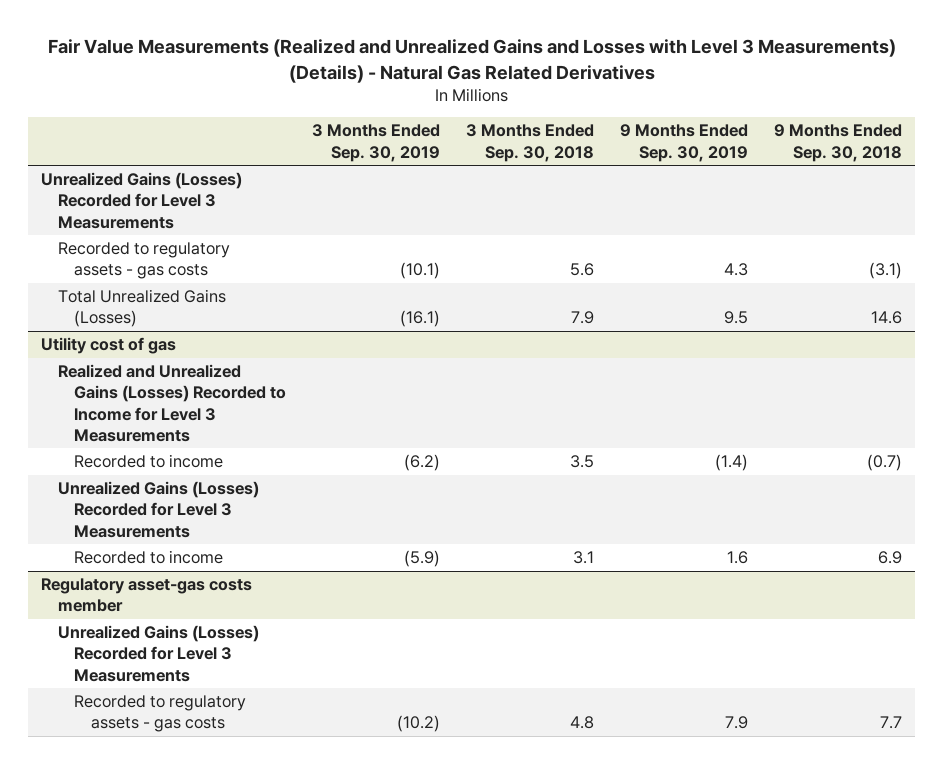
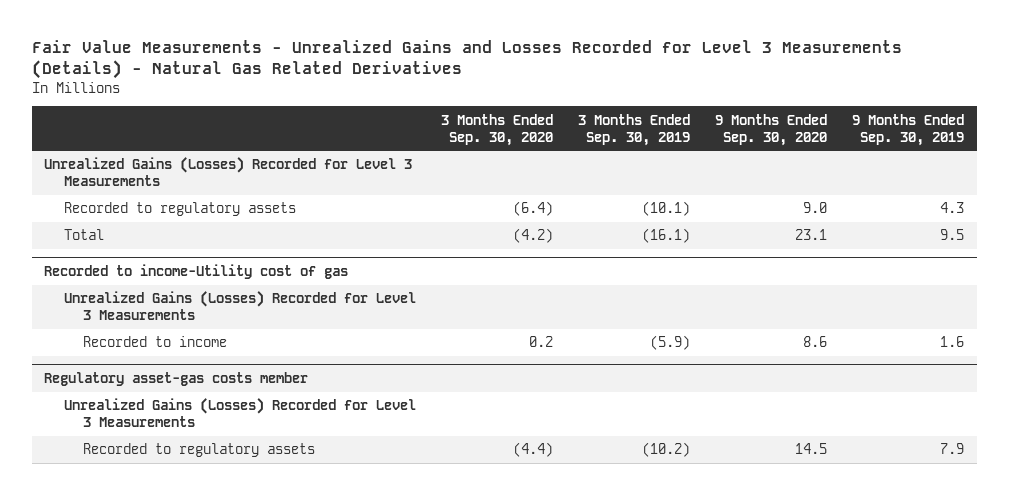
[47,39,896,83] Fair Value Measurements (Realized and Unrealized Gains and Losses with Level 3 Measurements) (Details) - Natural Gas Related Derivatives -> [31,39,902,80] Fair Value Measurements - Unrealized Gains and Losses Recorded for Level 3 Measurements (Details) - Natural Gas Related Derivatives
[466,124,595,162] 3 Months Ended Sep. 30, 2018 -> none
[774,124,903,162] 9 Months Ended Sep. 30, 2018 -> none
none -> [440,113,553,146] 3 Months Ended Sep. 30, 2020
none -> [715,113,828,146] 9 Months Ended Sep. 30, 2020
[57,364,287,442] Realized and Unrealized Gains (Losses) Recorded to Income for Level 3 Measurements -> none
[74,454,224,469] Recorded to income -> none
[57,242,230,280] Recorded to regulatory assets - gas costs -> [63,202,296,217] Recorded to regulatory assets
[57,289,226,328] Total Unrealized Gains (Losses) -> [63,229,104,241] Total
[41,337,177,355] Utility cost of gas -> [44,263,349,279] Recorded to income-Utility cost of gas
[74,695,247,733] Recorded to regulatory assets - gas costs -> [83,443,316,458] Recorded to regulatory assets

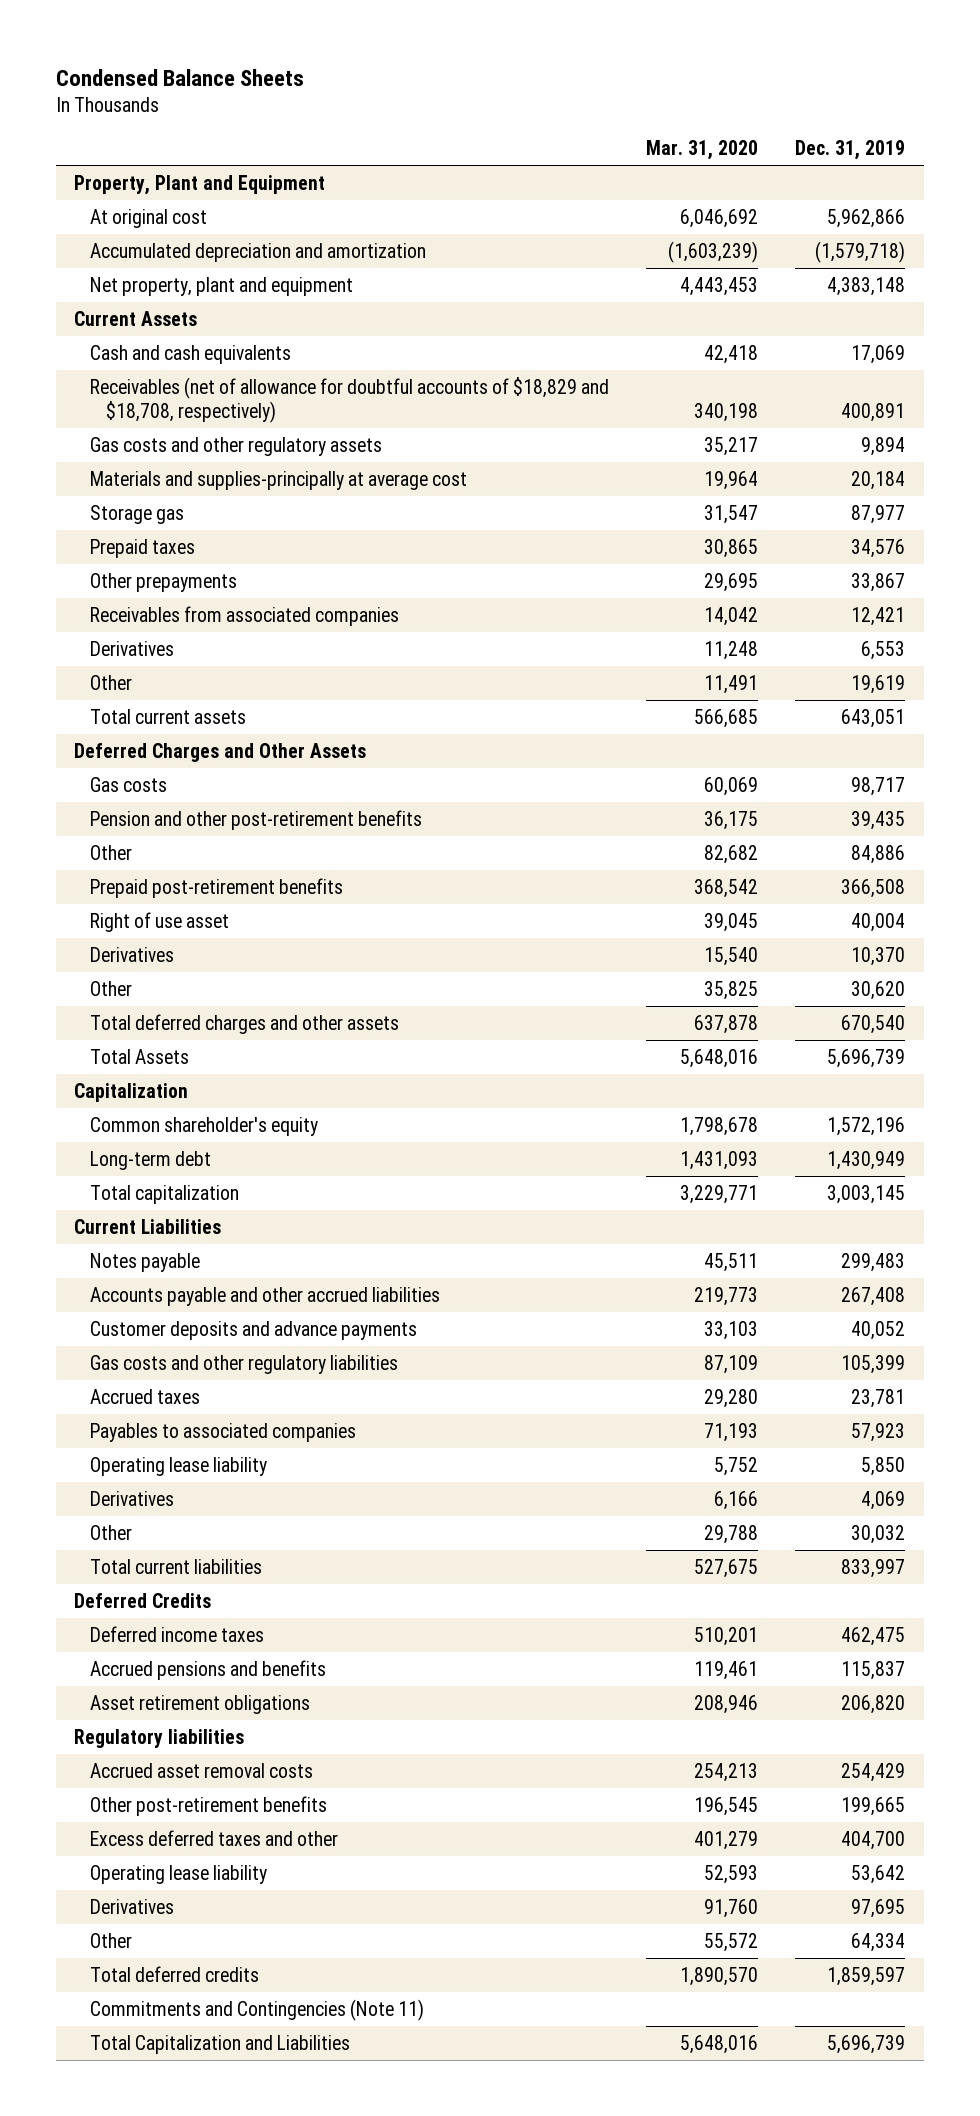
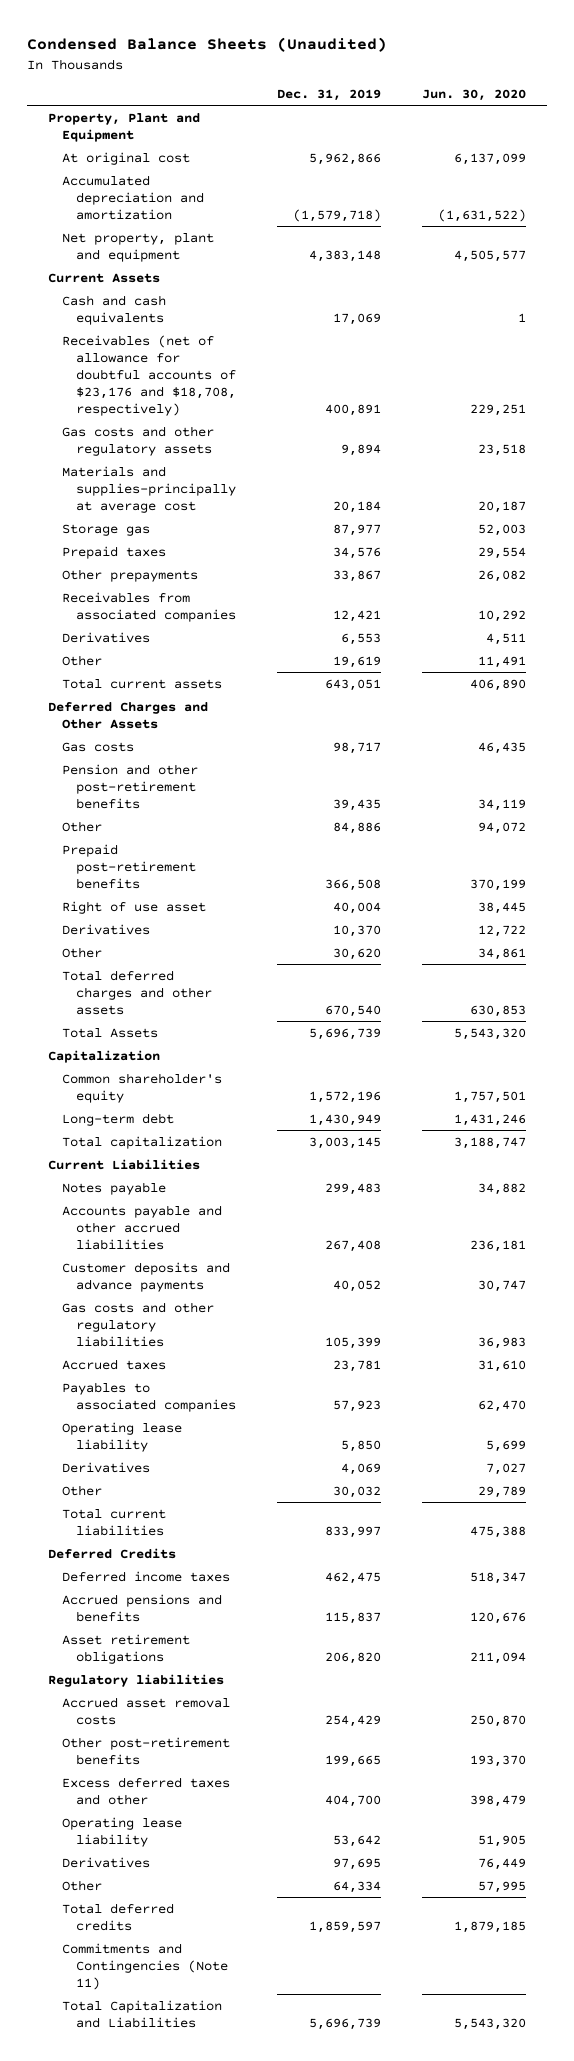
[55,68,304,86] Condensed Balance Sheets -> [27,37,388,53] Condensed Balance Sheets (Unaudited)
[646,140,759,161] Mar. 31, 2020 -> none
none -> [422,89,527,102] Jun. 30, 2020
[89,376,609,423] Receivables (net of allowance for doubtful accounts of $18,829 and $18,708, respectively) -> [61,334,236,417] Receivables (net of allowance for doubtful accounts of $23,176 and $18,708, respectively)

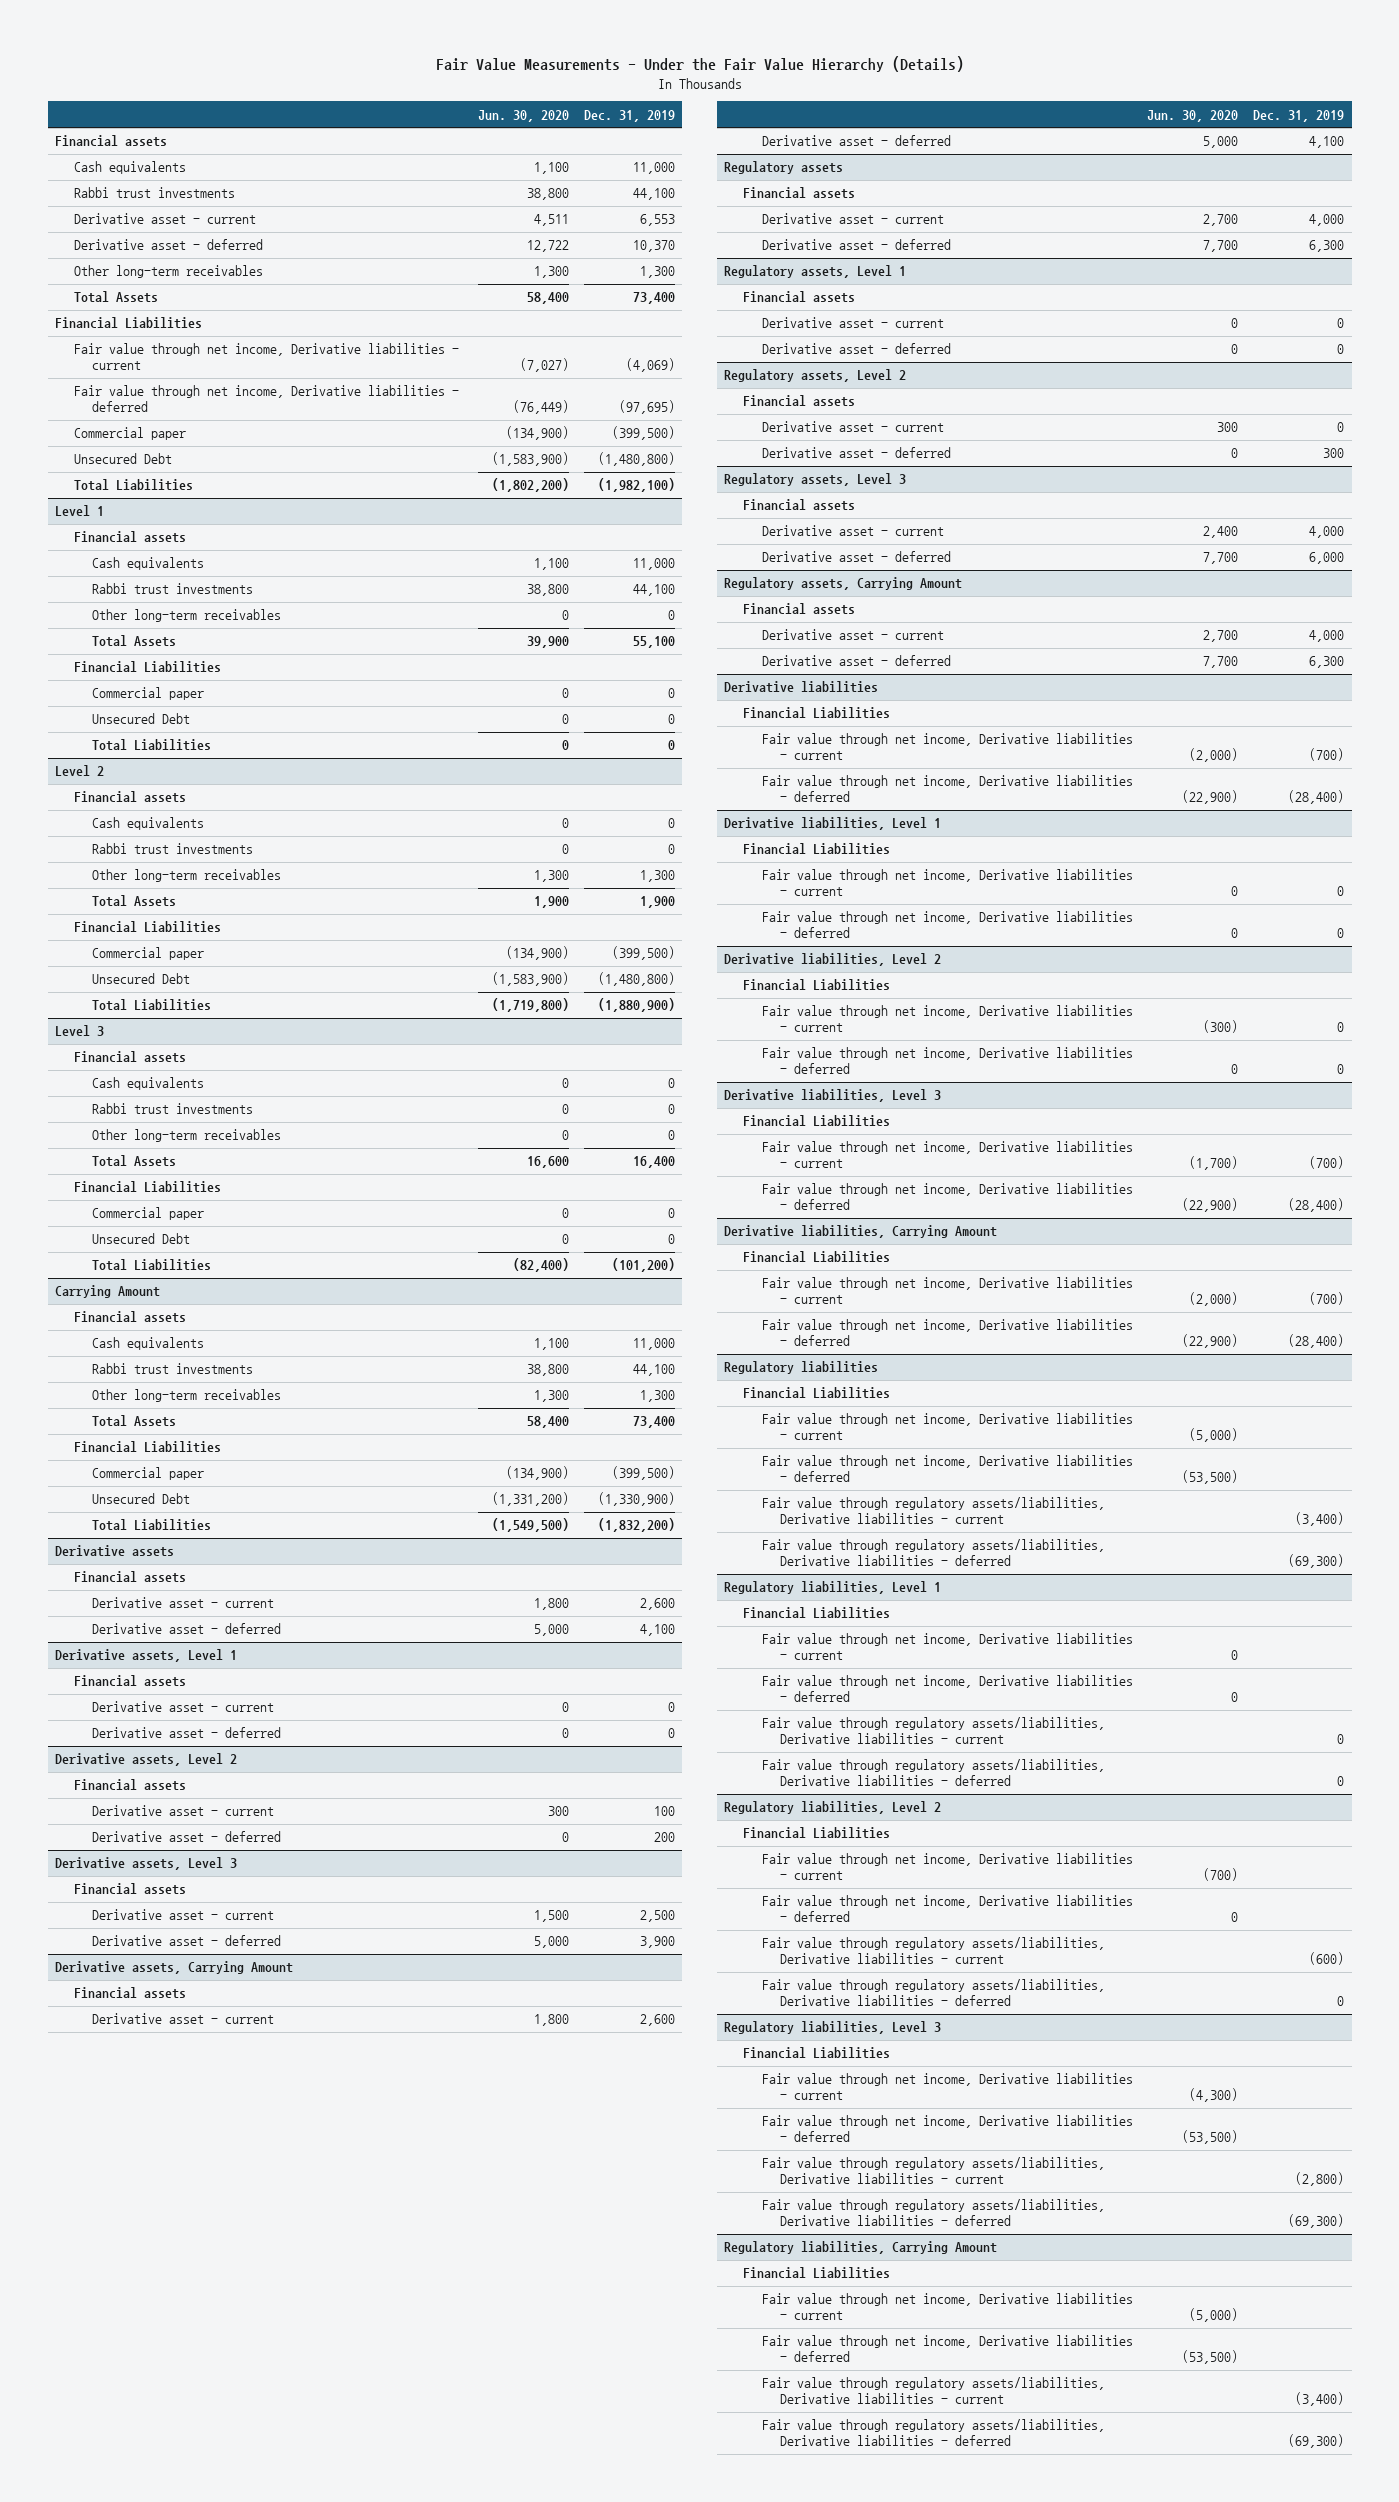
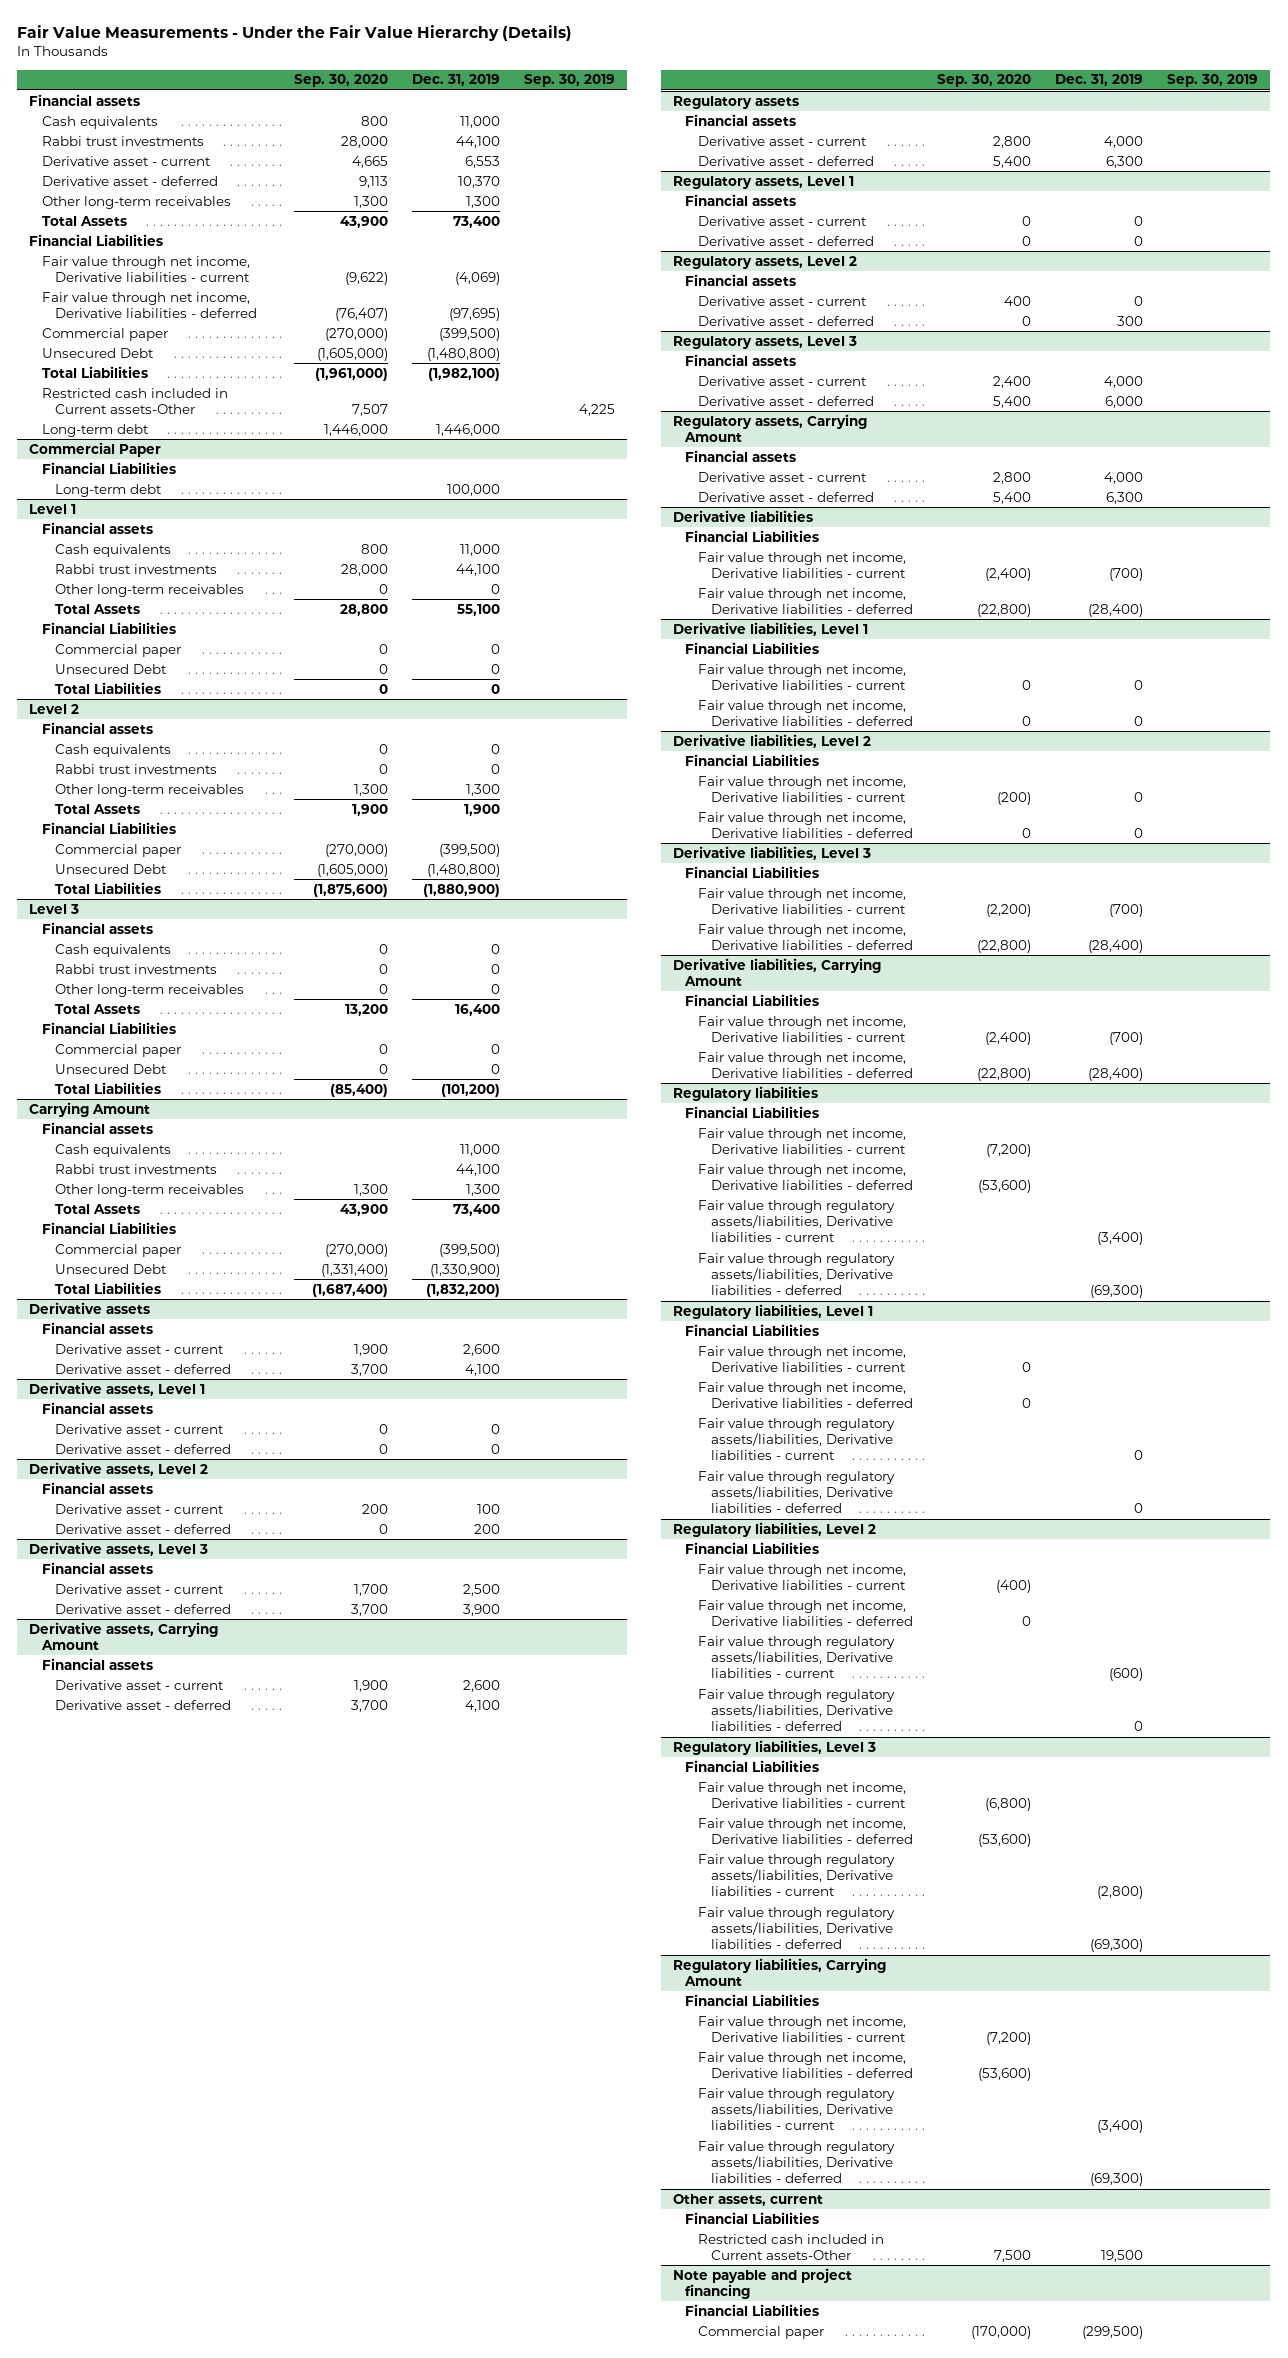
[478,109,570,122] Jun. 30, 2020 -> none
none -> [293,74,388,88] Sep. 30, 2020
none -> [524,74,616,88] Sep. 30, 2019
none -> [42,387,229,414] Restricted cash included in Current assets-Other
none -> [42,423,150,437] Long-term debt
none -> [29,441,162,457] Commercial Paper
none -> [42,461,177,474] Financial Liabilities
none -> [54,483,162,497] Long-term debt
none -> [672,2193,823,2206] Other assets, current
none -> [685,2211,820,2224] Financial Liabilities
none -> [698,2233,885,2260] Restricted cash included in Current assets-Other
none -> [672,2267,852,2299] Note payable and project financing
none -> [685,2303,820,2316] Financial Liabilities
none -> [698,2325,825,2339] Commercial paper

